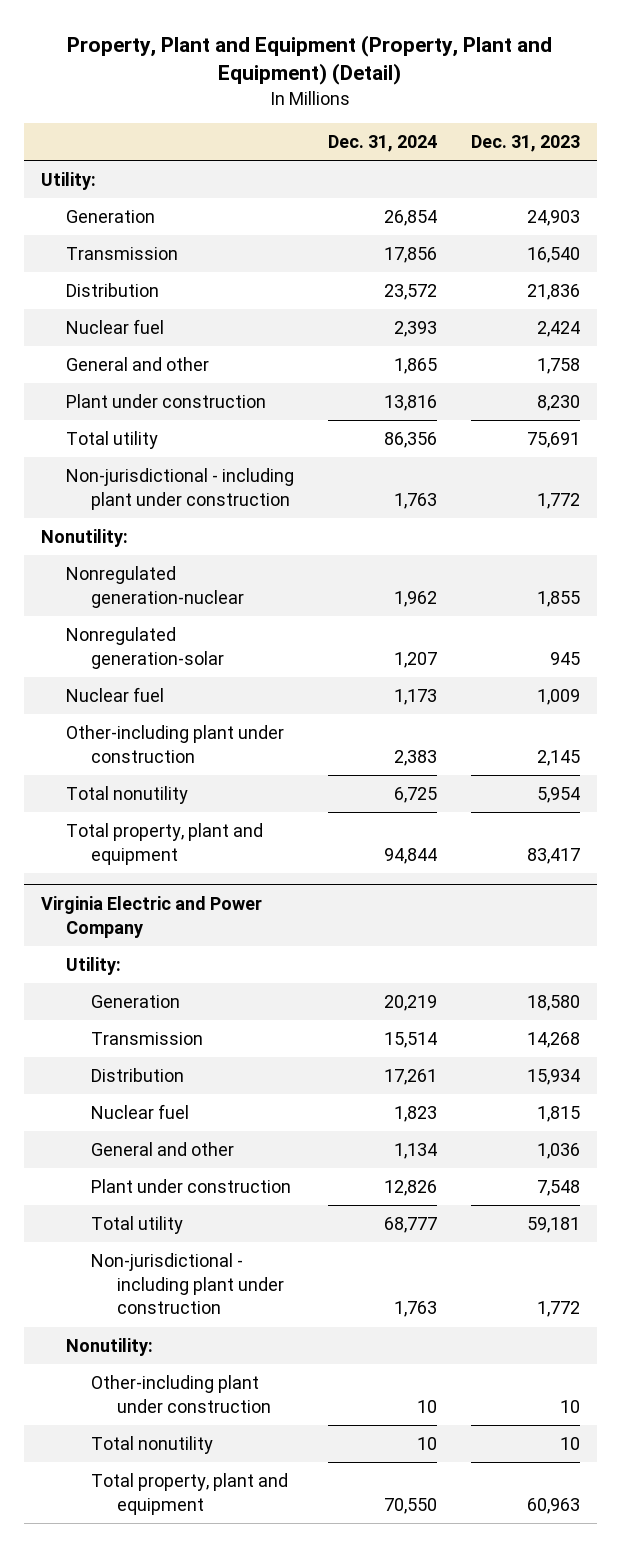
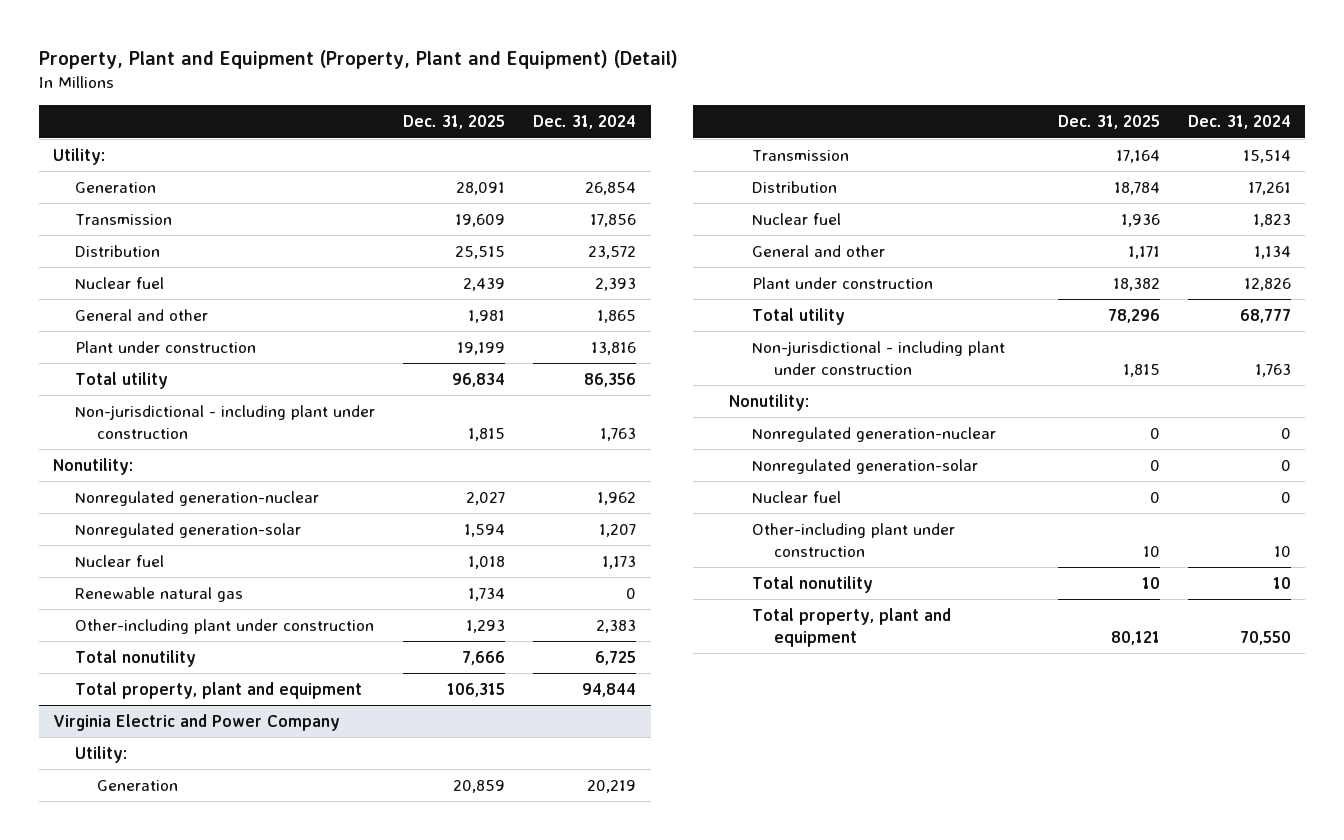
[470,135,580,153] Dec. 31, 2023 -> none
none -> [403,115,506,130] Dec. 31, 2025
none -> [75,587,244,603] Renewable natural gas
none -> [751,427,996,443] Nonregulated generation-nuclear
none -> [751,459,978,475] Nonregulated generation-solar
none -> [751,491,841,504] Nuclear fuel

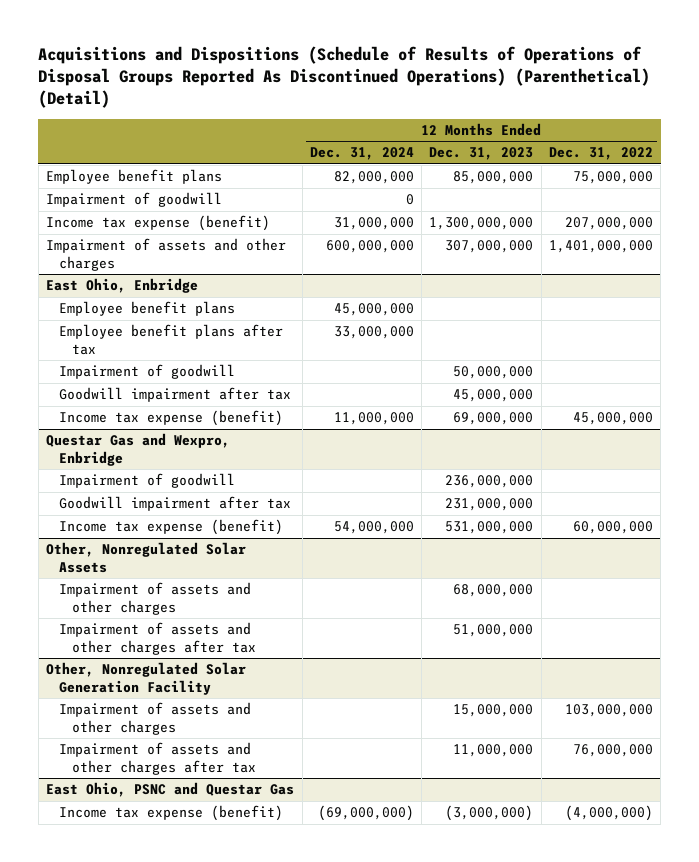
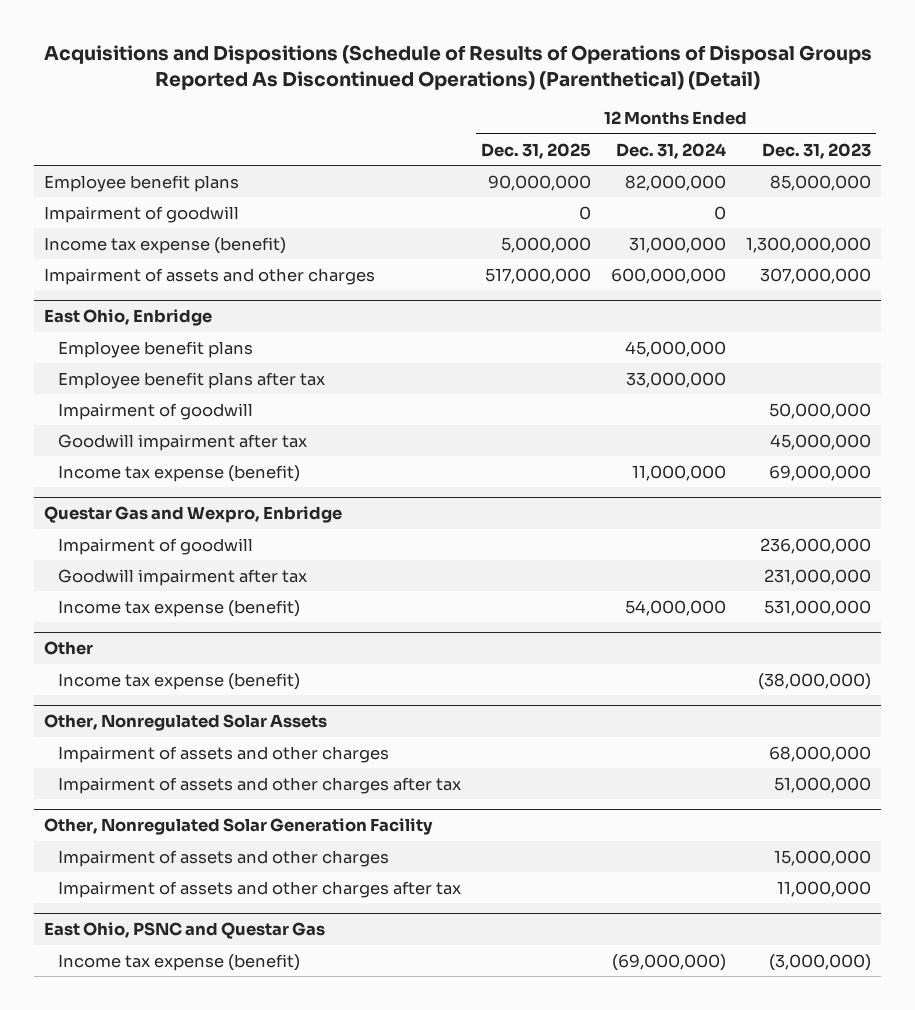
[549,147,654,161] Dec. 31, 2022 -> none
none -> [480,142,591,159] Dec. 31, 2025
none -> [44,640,94,655] Other
none -> [57,672,300,690] Income tax expense (benefit)

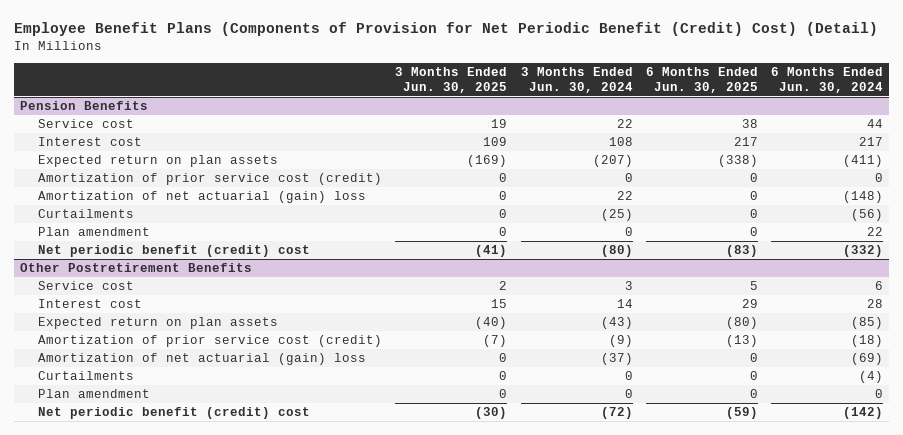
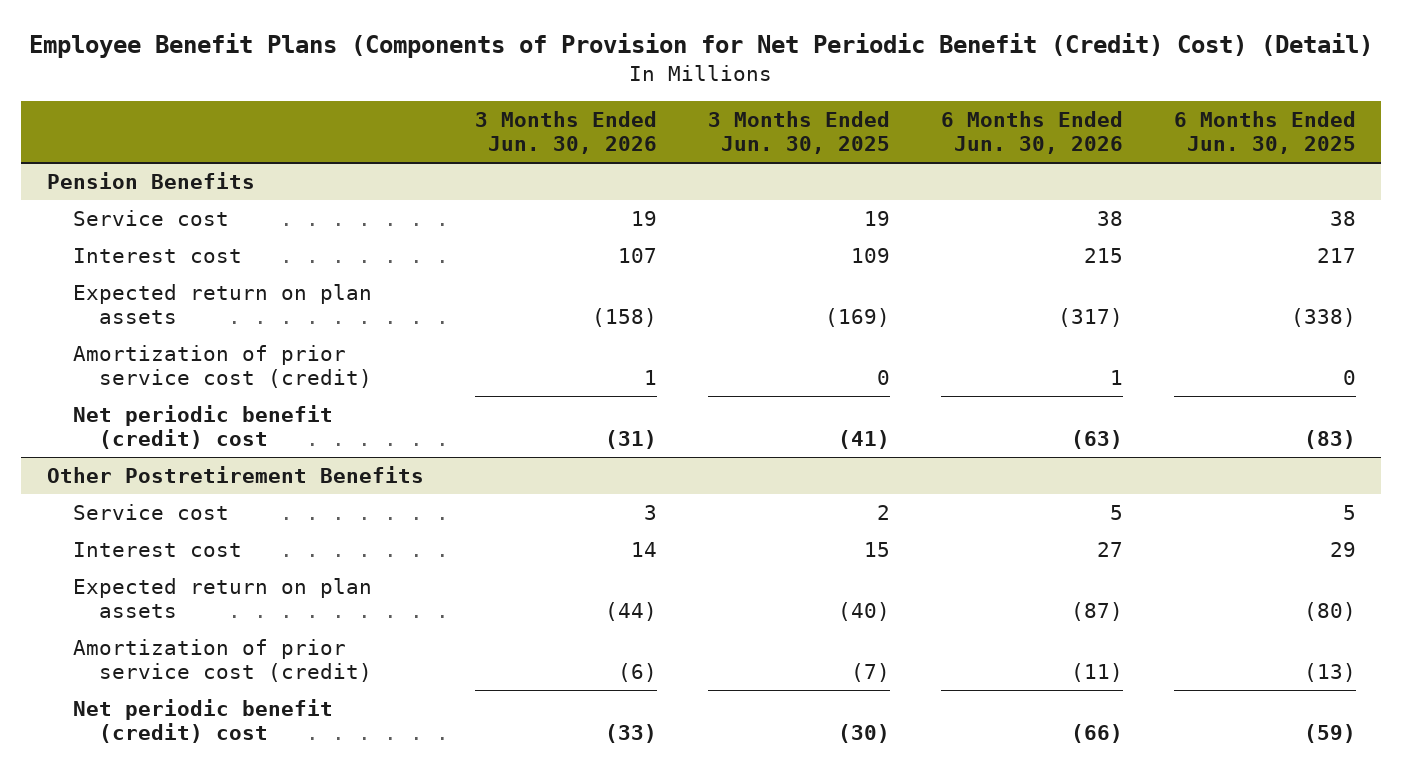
[520,67,633,93] 3 Months Ended Jun. 30, 2024 -> none
[770,67,883,93] 6 Months Ended Jun. 30, 2024 -> none
none -> [474,110,657,155] 3 Months Ended Jun. 30, 2026
none -> [940,110,1123,155] 6 Months Ended Jun. 30, 2026
[38,191,367,204] Amortization of net actuarial (gain) loss -> none
[38,209,135,219] Curtailments -> none
[38,227,151,237] Plan amendment -> none
[38,353,367,366] Amortization of net actuarial (gain) loss -> none
[38,371,135,381] Curtailments -> none
[38,389,151,399] Plan amendment -> none

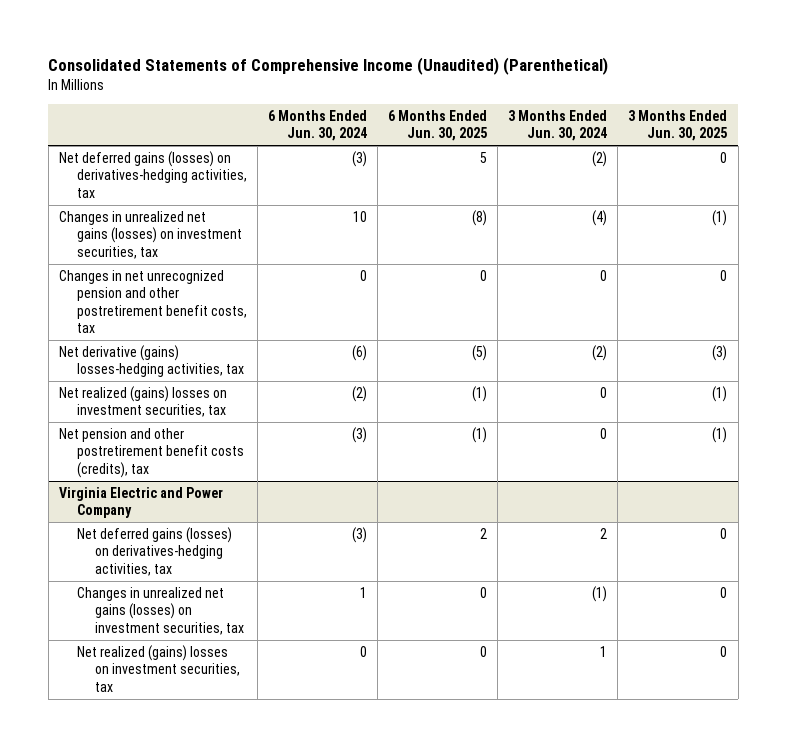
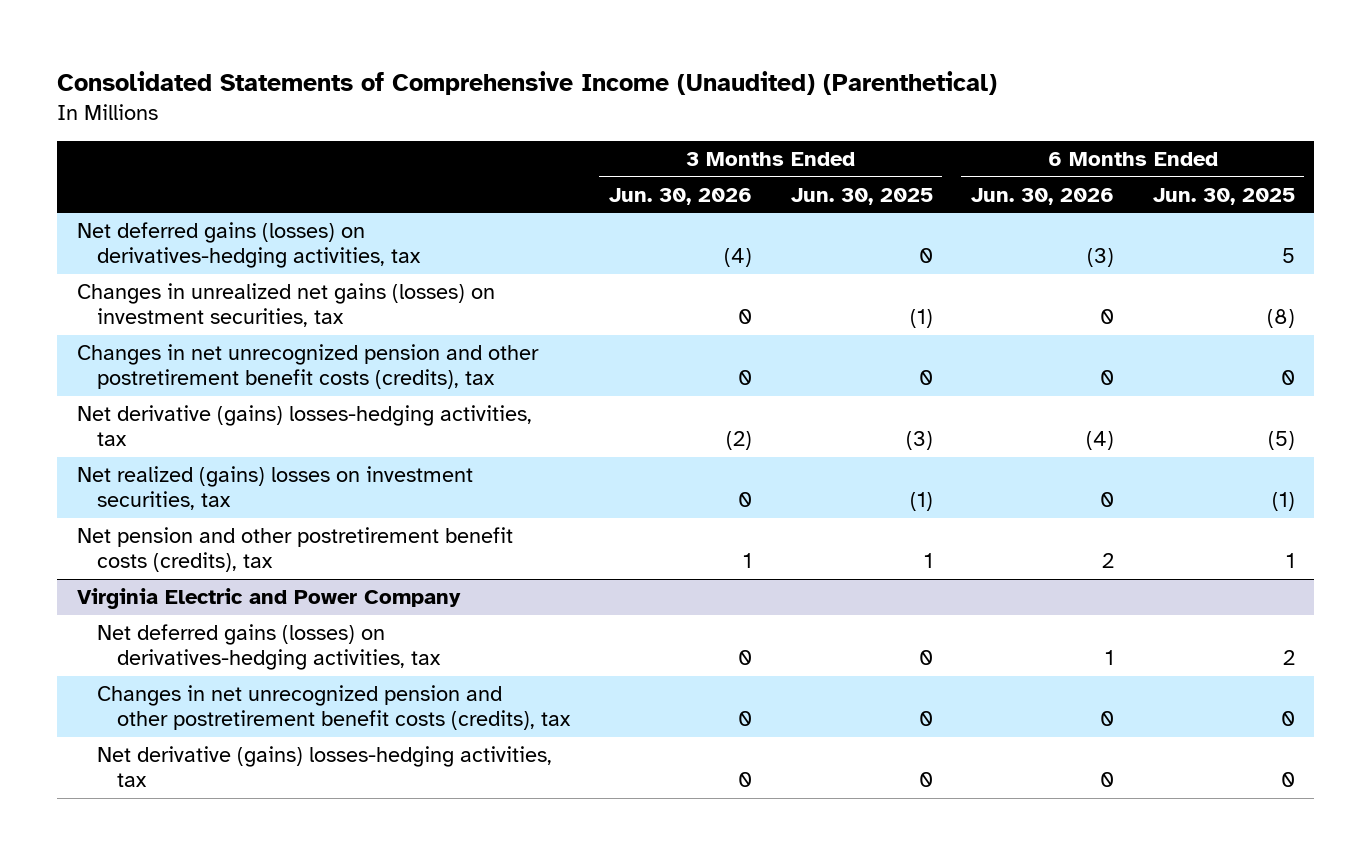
[268,110,368,142] 6 Months Ended Jun. 30, 2024 -> none
[508,110,608,142] 3 Months Ended Jun. 30, 2024 -> none
none -> [608,187,752,205] Jun. 30, 2026
none -> [971,187,1115,205] Jun. 30, 2026
[58,270,247,333] Changes in net unrecognized pension and other postretirement benefit costs, tax -> [76,344,539,390] Changes in net unrecognized pension and other postretirement benefit costs (credits), tax
[472,427,488,444] (1) -> [1285,553,1295,569] 1
[712,427,728,444] (1) -> [923,553,933,569] 1
[76,587,244,635] Changes in unrealized net gains (losses) on investment securities, tax -> none
[76,645,240,692] Net realized (gains) losses on investment securities, tax -> none
none -> [97,685,572,731] Changes in net unrecognized pension and other postretirement benefit costs (credits), tax
none -> [97,746,553,788] Net derivative (gains) losses-hedging activities, tax

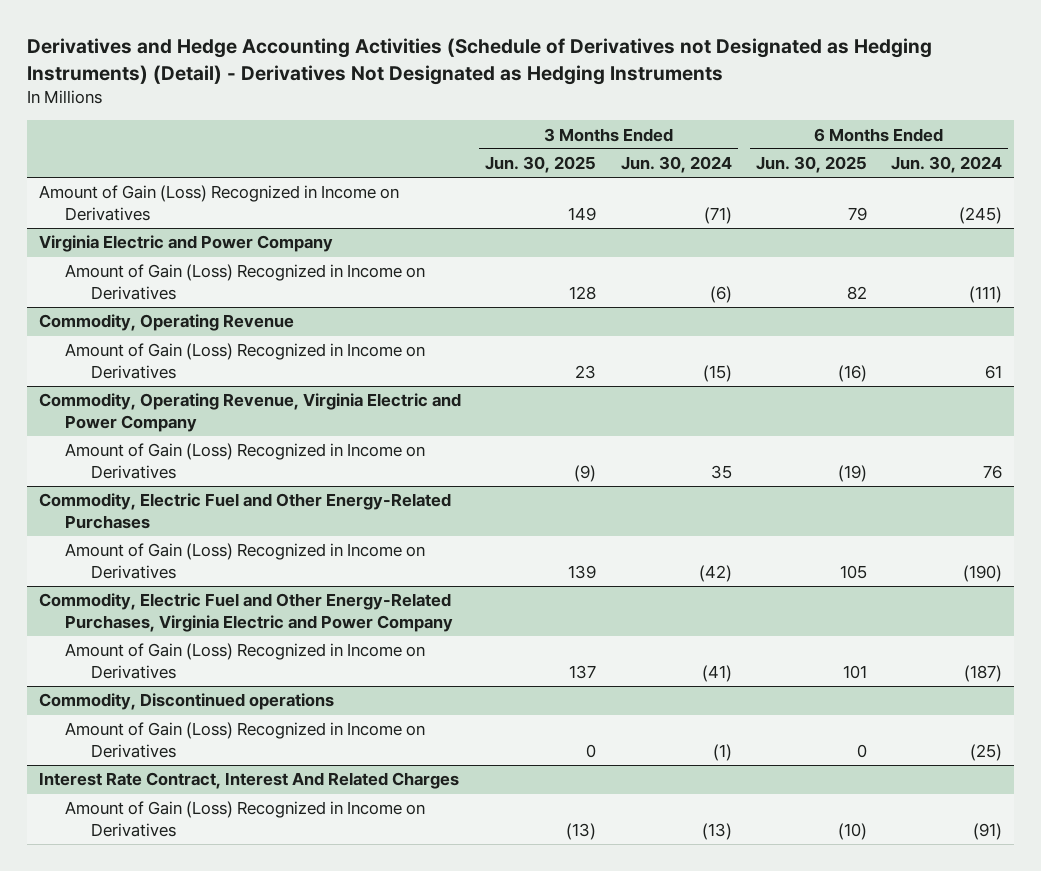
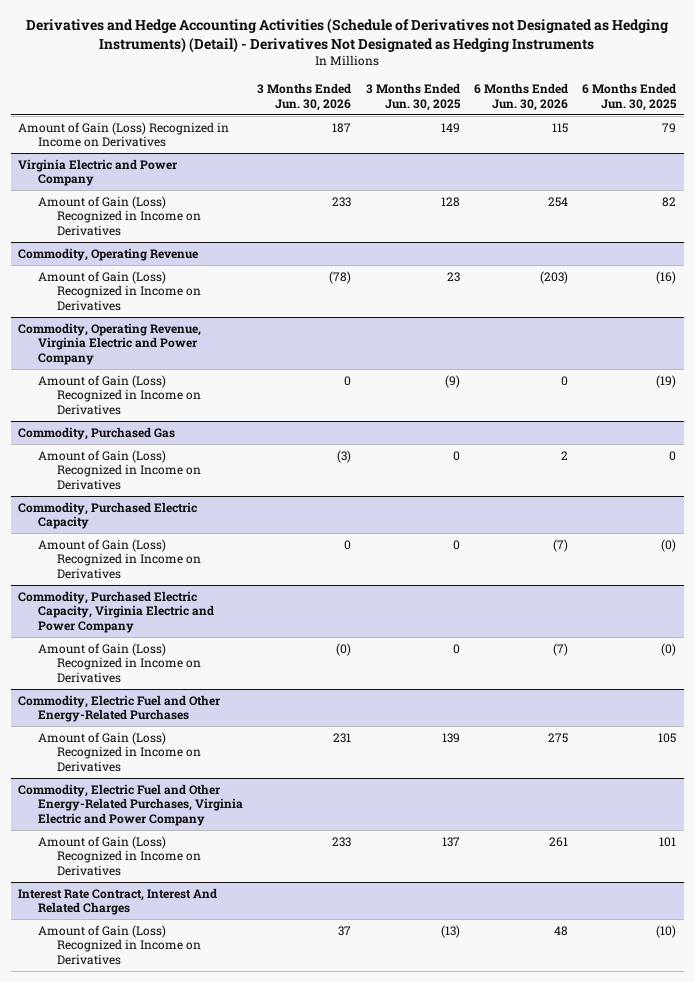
[620,156,732,174] Jun. 30, 2024 -> none
[891,156,1003,174] Jun. 30, 2024 -> none
none -> [257,83,352,111] 3 Months Ended Jun. 30, 2026
none -> [473,83,568,111] 6 Months Ended Jun. 30, 2026
none -> [18,426,176,440] Commodity, Purchased Gas
none -> [37,449,201,490] Amount of Gain (Loss) Recognized in Income on Derivatives
none -> [18,501,198,530] Commodity, Purchased Electric Capacity
none -> [37,538,201,579] Amount of Gain (Loss) Recognized in Income on Derivatives
none -> [18,590,214,633] Commodity, Purchased Electric Capacity, Virginia Electric and Power Company
none -> [37,642,201,683] Amount of Gain (Loss) Recognized in Income on Derivatives
[39,693,335,711] Commodity, Discontinued operations -> none
[64,722,425,758] Amount of Gain (Loss) Recognized in Income on Derivatives -> none

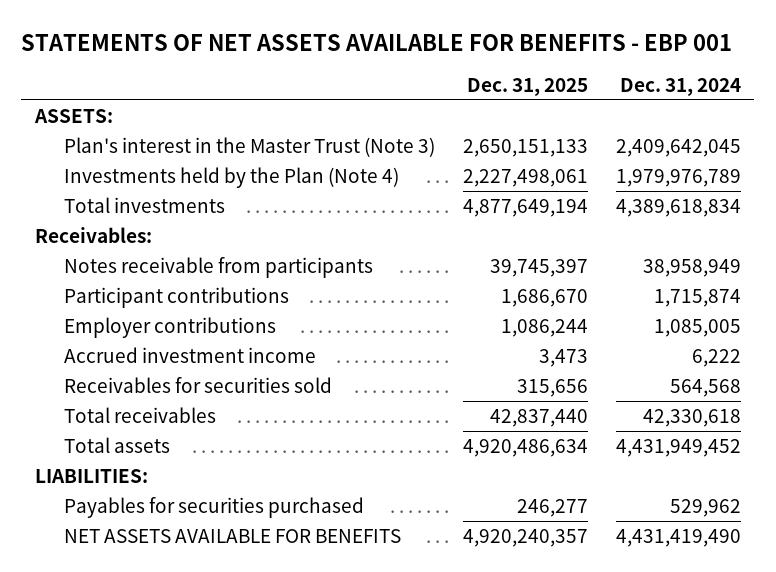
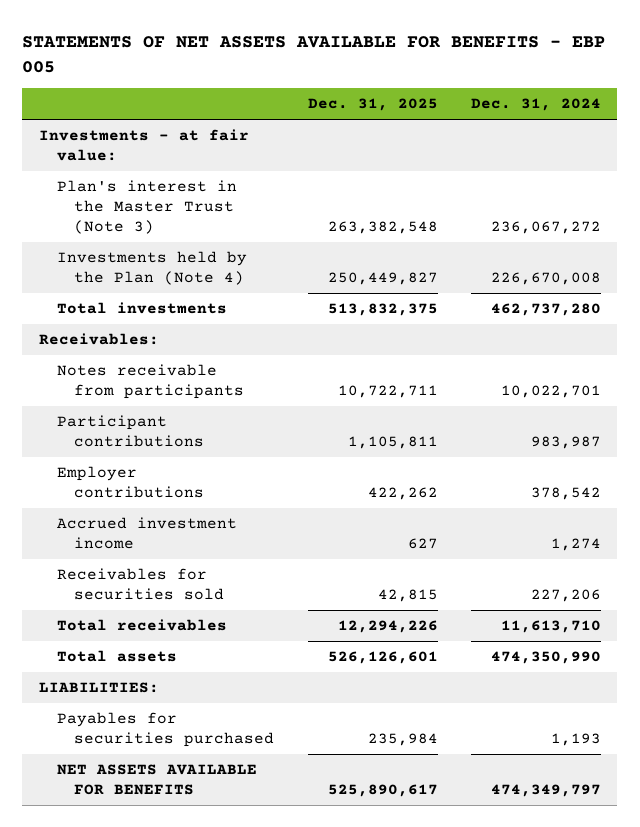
[21,33,733,51] STATEMENTS OF NET ASSETS AVAILABLE FOR BENEFITS - EBP 001 -> [22,36,606,74] STATEMENTS OF NET ASSETS AVAILABLE FOR BENEFITS - EBP 005
[34,108,114,123] ASSETS: -> none
none -> [38,129,249,162] Investments - at fair value:
[462,138,588,157] 2,650,151,133 -> [327,220,438,234] 263,382,548
[615,138,741,157] 2,409,642,045 -> [490,220,601,234] 236,067,272
[462,168,588,187] 2,227,498,061 -> [327,272,438,286] 250,449,827
[615,168,741,187] 1,979,976,789 -> [490,272,601,286] 226,670,008
[462,198,588,217] 4,877,649,194 -> [327,303,438,317] 513,832,375
[615,198,741,217] 4,389,618,834 -> [490,303,601,317] 462,737,280
[489,258,588,277] 39,745,397 -> [337,385,438,399] 10,722,711
[642,258,741,277] 38,958,949 -> [500,385,601,399] 10,022,701
[500,288,588,307] 1,686,670 -> [347,436,438,450] 1,105,811
[653,288,741,307] 1,715,874 -> [530,436,601,450] 983,987
[500,318,588,337] 1,086,244 -> [367,487,438,501] 422,262
[653,318,741,337] 1,085,005 -> [530,487,601,501] 378,542
[538,348,588,367] 3,473 -> [407,538,438,550] 627
[691,348,741,367] 6,222 -> [550,538,601,552] 1,274
[516,378,588,397] 315,656 -> [377,589,438,603] 42,815
[669,378,741,397] 564,568 -> [530,589,601,603] 227,206
[489,408,588,427] 42,837,440 -> [337,620,438,634] 12,294,226
[642,408,741,427] 42,330,618 -> [500,620,601,634] 11,613,710
[462,438,588,457] 4,920,486,634 -> [327,651,438,665] 526,126,601
[615,438,741,457] 4,431,949,452 -> [490,651,601,665] 474,350,990
[516,498,588,517] 246,277 -> [367,733,438,747] 235,984
[669,498,741,517] 529,962 -> [550,733,601,747] 1,193
[462,528,588,547] 4,920,240,357 -> [327,784,438,798] 525,890,617
[615,528,741,547] 4,431,419,490 -> [490,784,601,798] 474,349,797

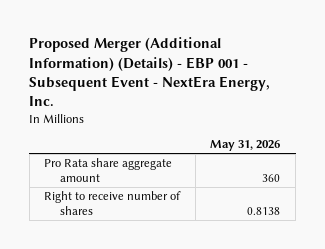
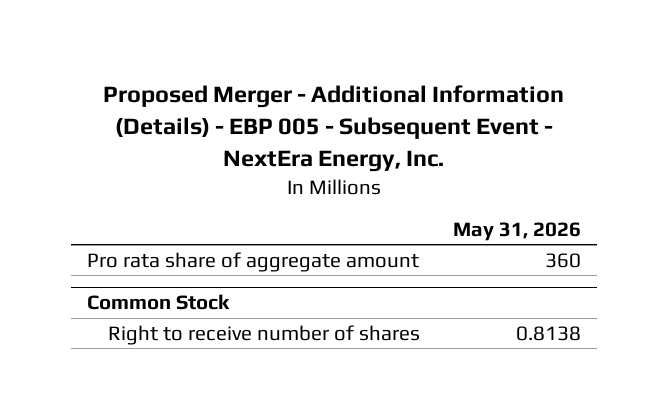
[29,37,271,108] Proposed Merger (Additional Information) (Details) - EBP 001 - Subsequent Event - NextEra Energy, Inc. -> [102,85,564,172] Proposed Merger - Additional Information (Details) - EBP 005 - Subsequent Event - NextEra Energy, Inc.
[44,158,173,183] Pro Rata share aggregate amount -> [87,251,420,272] Pro rata share of aggregate amount
none -> [87,294,231,311] Common Stock

